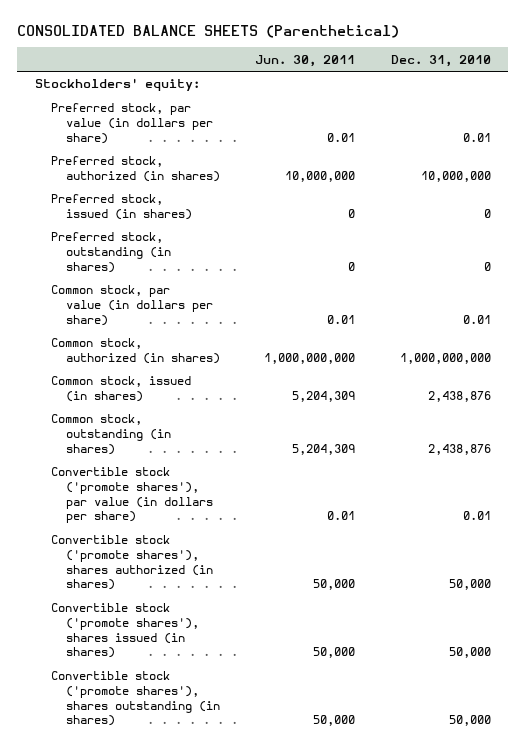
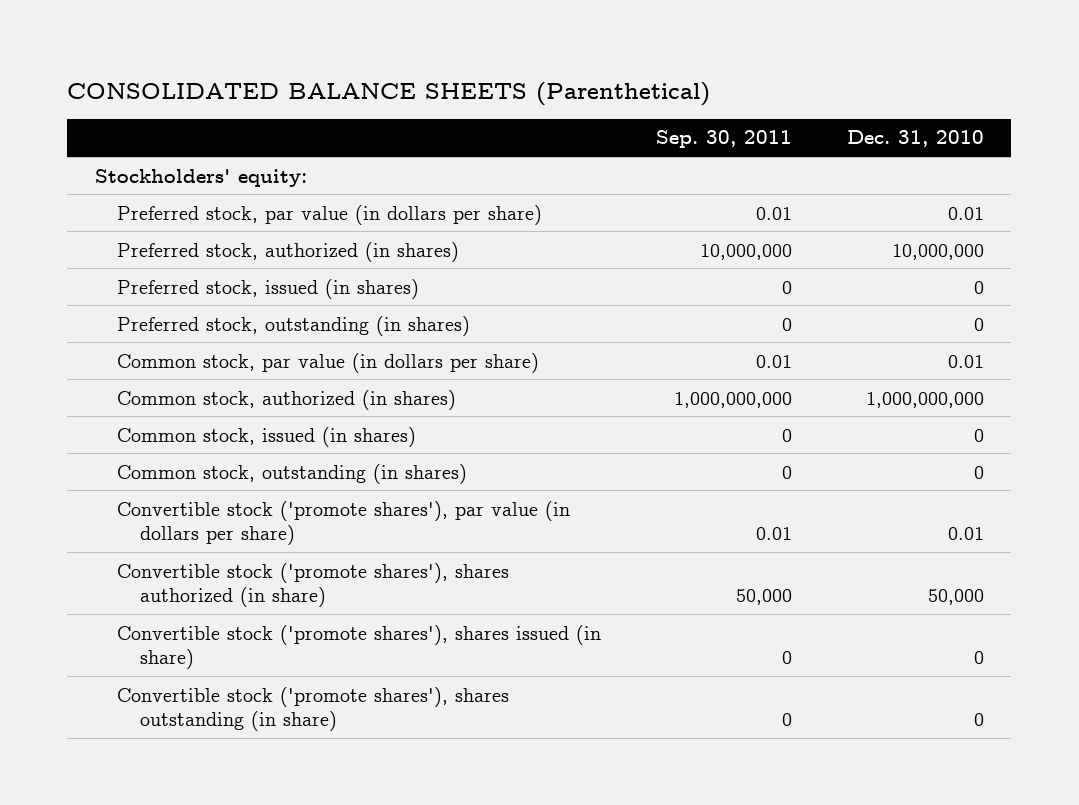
[255,54,356,67] Jun. 30, 2011 -> none
none -> [656,130,793,149] Sep. 30, 2011
[427,390,491,402] 2,438,876 -> [973,428,984,442] 0
[427,443,491,455] 2,438,876 -> [973,465,984,479] 0
[50,535,214,591] Convertible stock ('promote shares'), shares authorized (in shares) -> [117,562,510,607] Convertible stock ('promote shares'), shares authorized (in share)
[50,603,200,659] Convertible stock ('promote shares'), shares issued (in shares) -> [117,624,602,669] Convertible stock ('promote shares'), shares issued (in share)
[448,647,491,659] 50,000 -> [973,650,984,664] 0
[50,671,221,727] Convertible stock ('promote shares'), shares outstanding (in shares) -> [117,686,510,731] Convertible stock ('promote shares'), shares outstanding (in share)
[448,715,491,727] 50,000 -> [973,712,984,726] 0

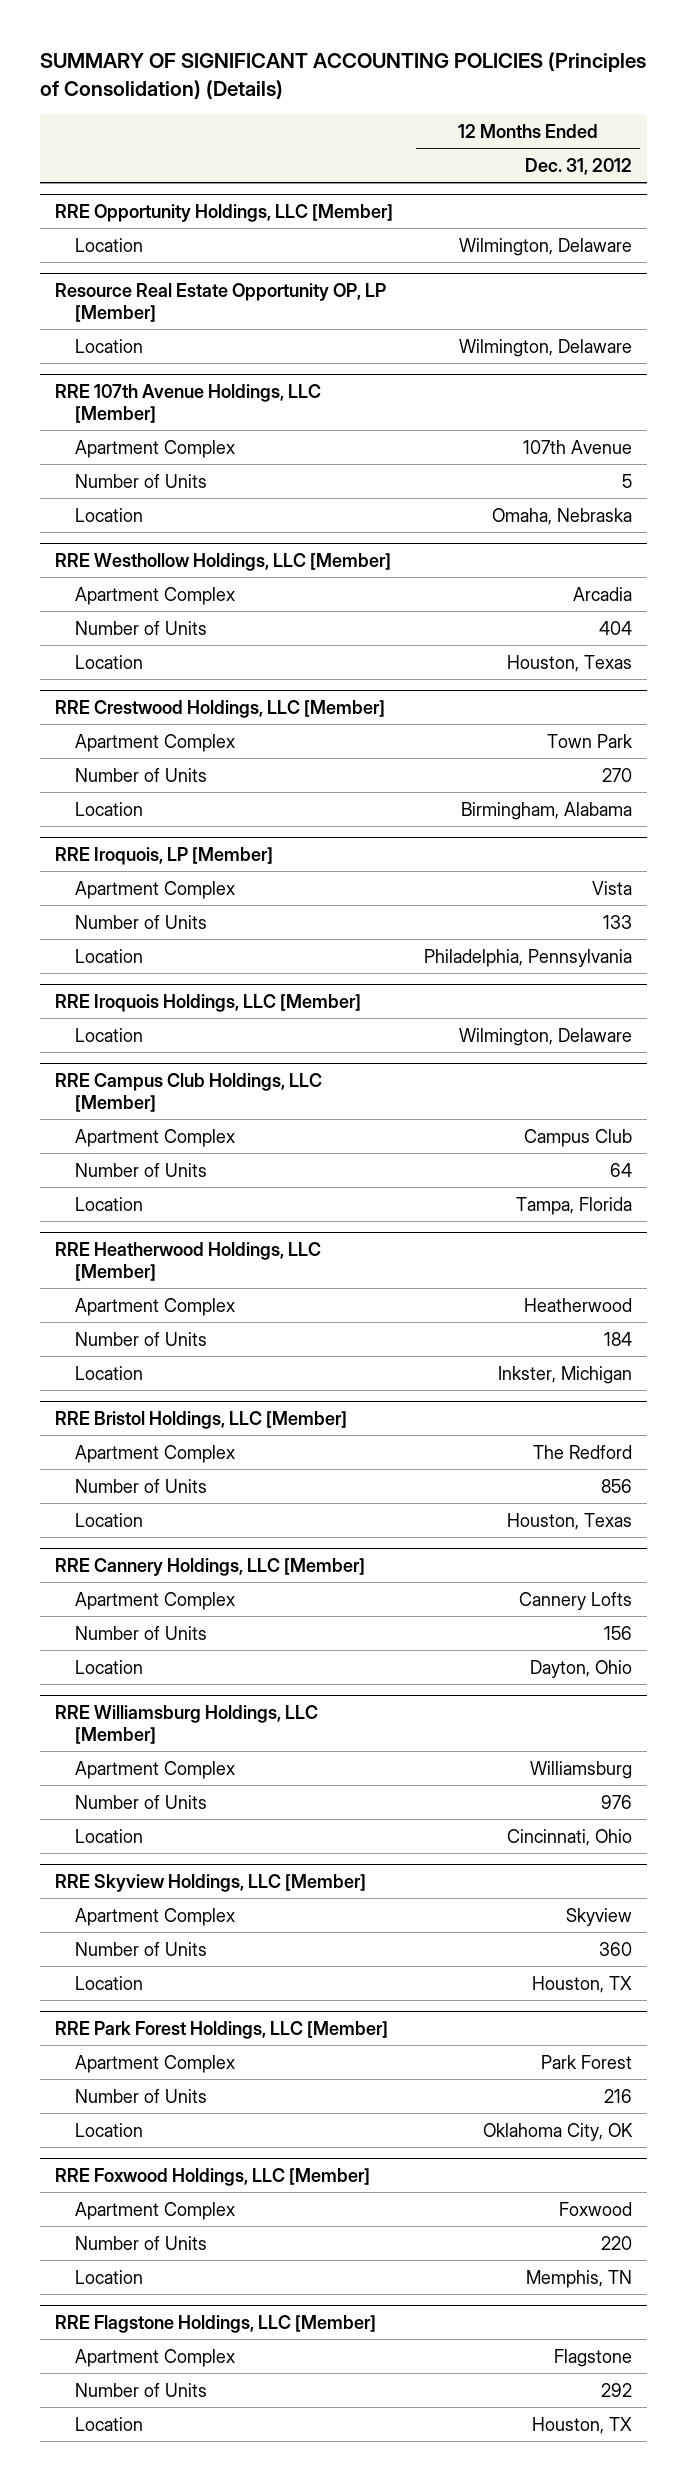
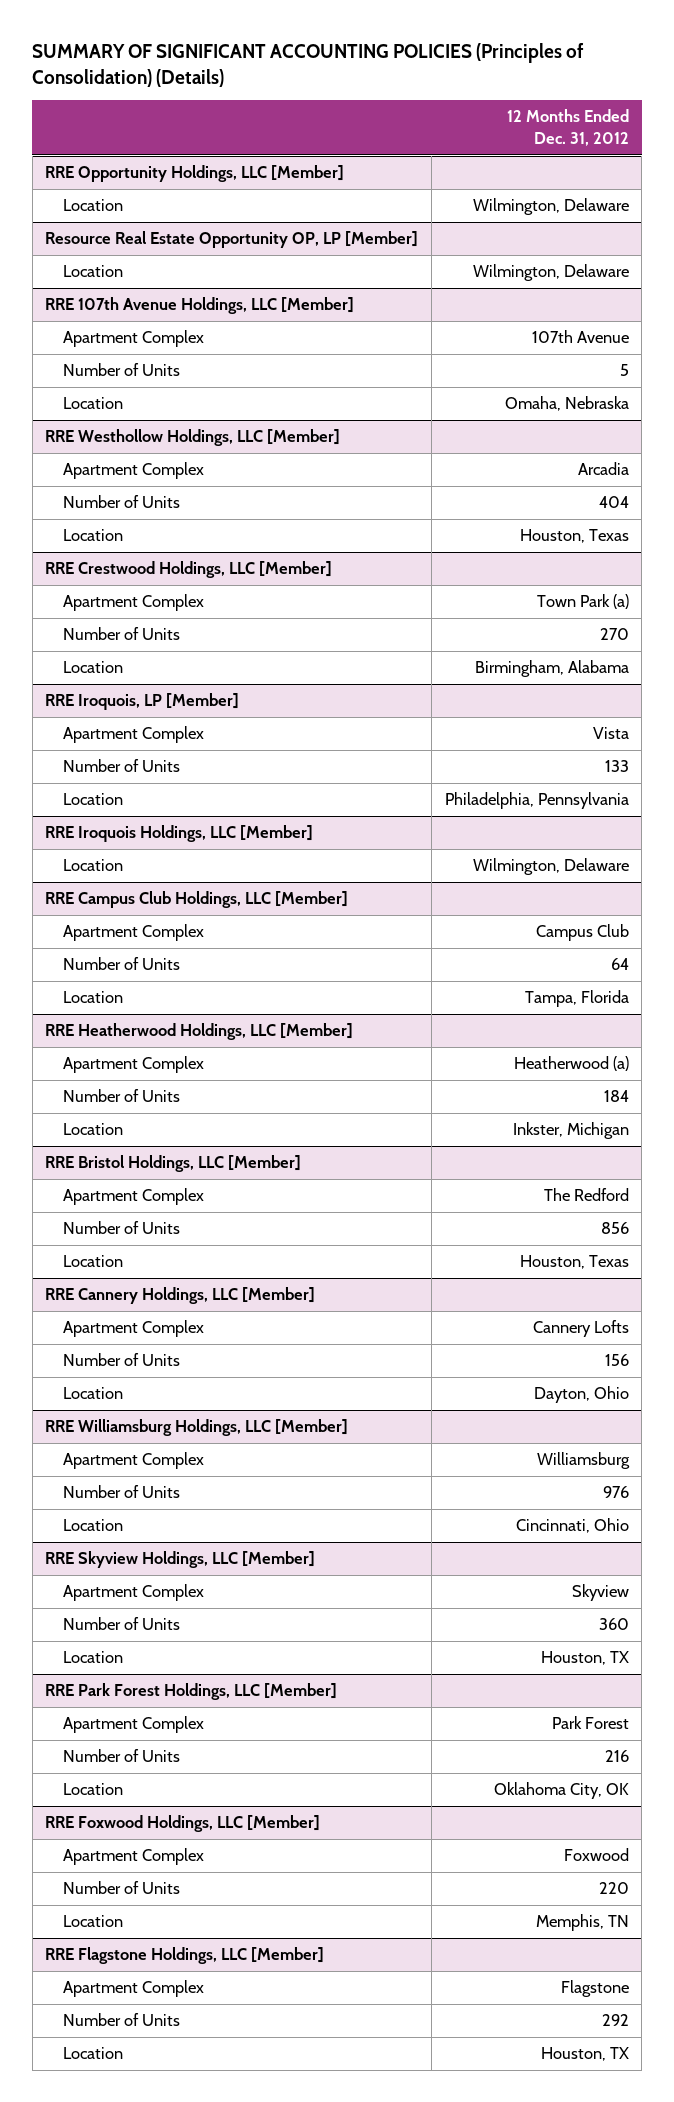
[547,733,634,748] Town Park -> [536,594,629,610] Town Park (a)
[524,1297,633,1312] Heatherwood -> [513,1056,629,1072] Heatherwood (a)

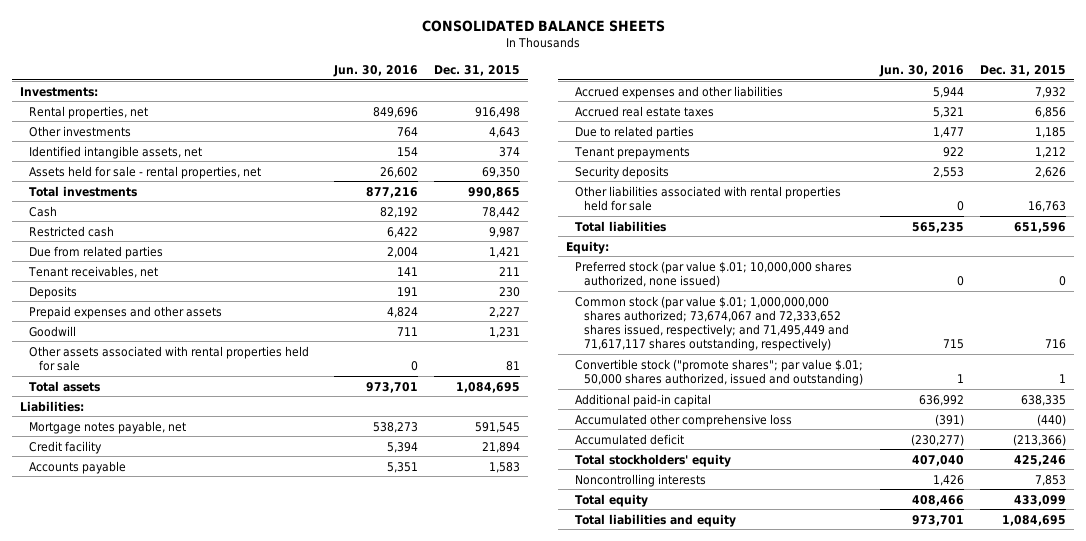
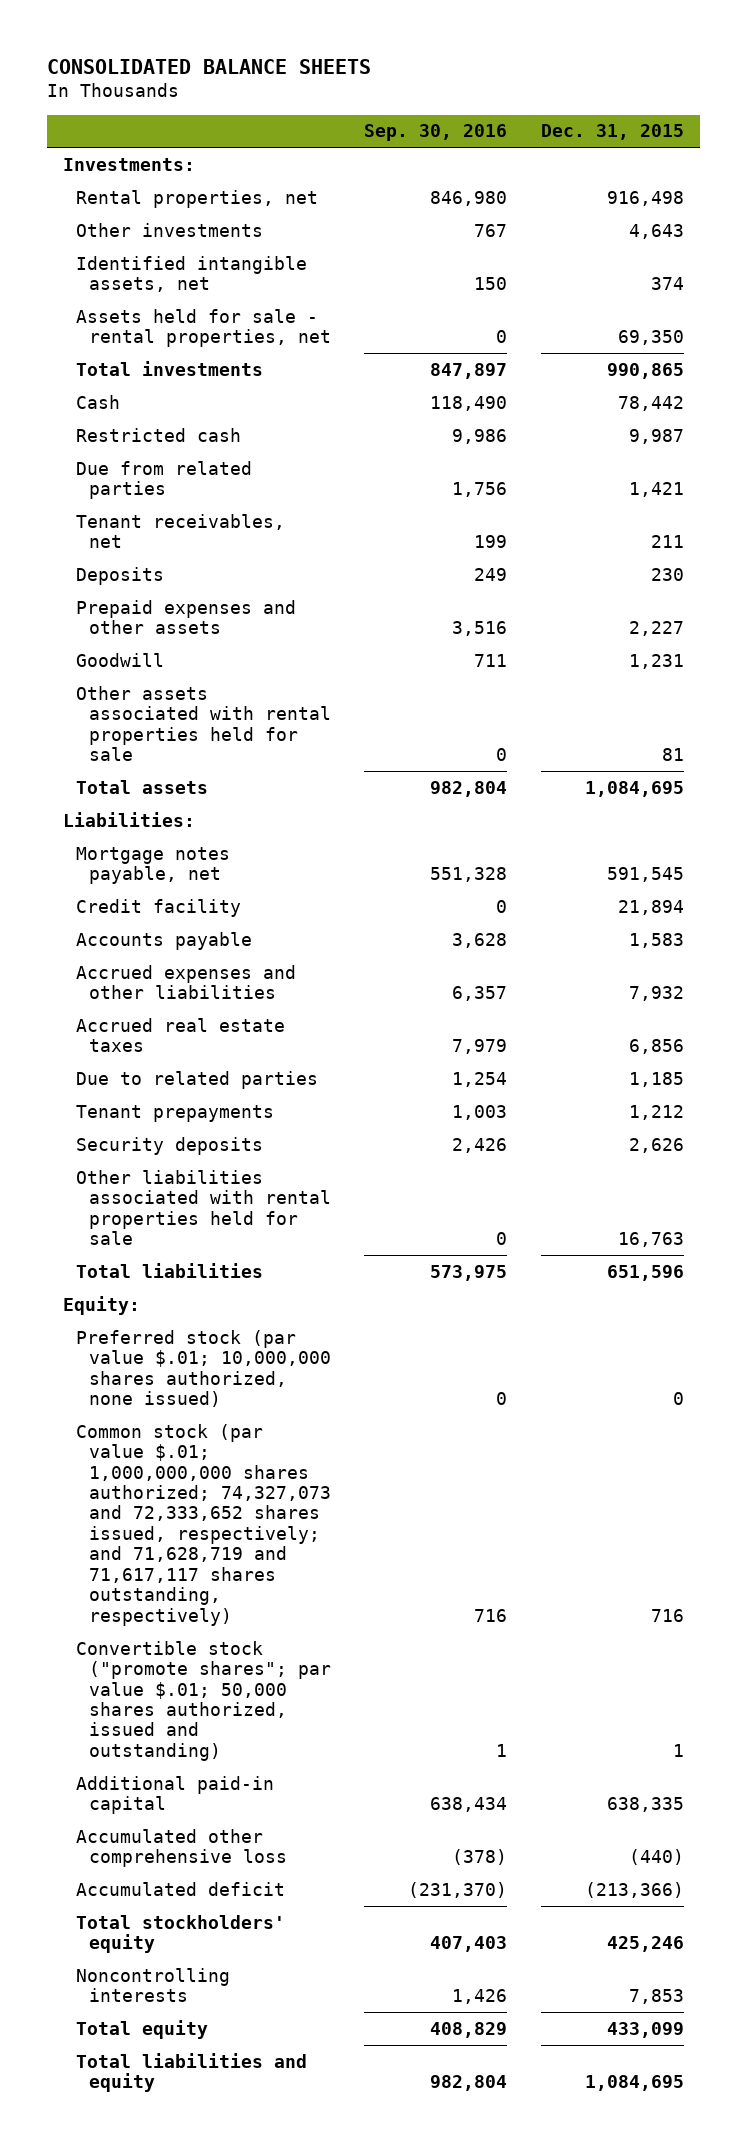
[332,64,418,77] Jun. 30, 2016 -> none
none -> [364,124,508,142] Sep. 30, 2016
[575,295,850,352] Common stock (par value $.01; 1,000,000,000 shares authorized; 73,674,067 and 72,333,652 shares issued, respectively; and 71,495,449 and 71,617,117 shares outstanding, respectively) -> [76,1423,331,1626] Common stock (par value $.01; 1,000,000,000 shares authorized; 74,327,073 and 72,333,652 shares issued, respectively; and 71,628,719 and 71,617,117 shares outstanding, respectively)

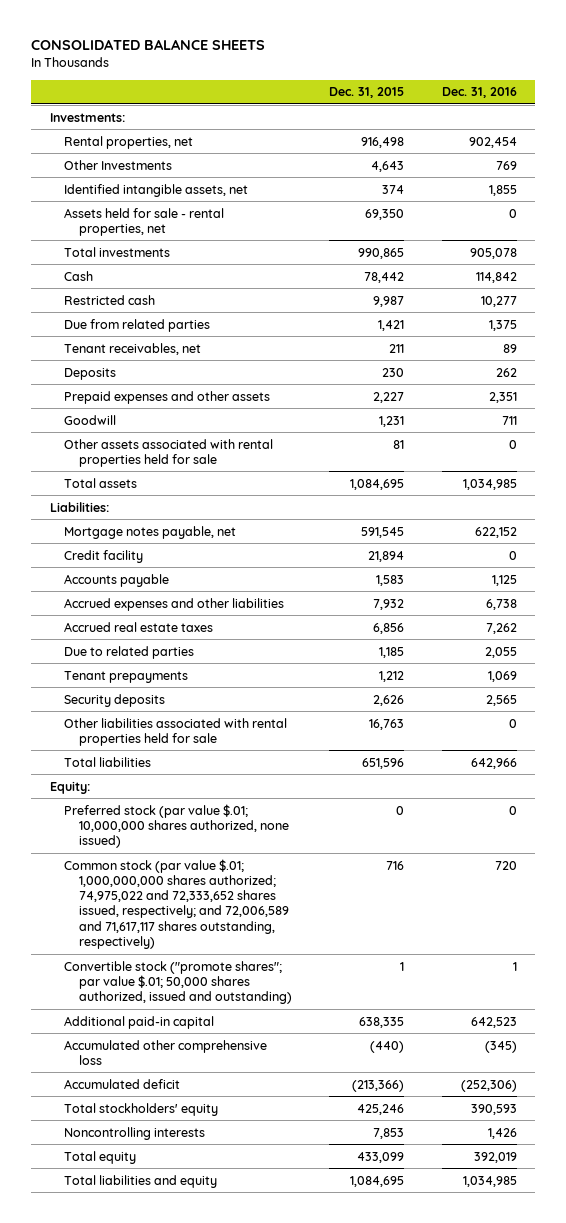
[364,124,508,142] Sep. 30, 2016 -> none
none -> [441,87,517,99] Dec. 31, 2016
[76,222,264,237] Other investments -> [64,159,173,170] Other Investments
[76,1423,331,1626] Common stock (par value $.01; 1,000,000,000 shares authorized; 74,327,073 and 72,333,652 shares issued, respectively; and 71,628,719 and 71,617,117 shares outstanding, respectively) -> [64,858,289,950] Common stock (par value $.01; 1,000,000,000 shares authorized; 74,975,022 and 72,333,652 shares issued, respectively; and 72,006,589 and 71,617,117 shares outstanding, respectively)

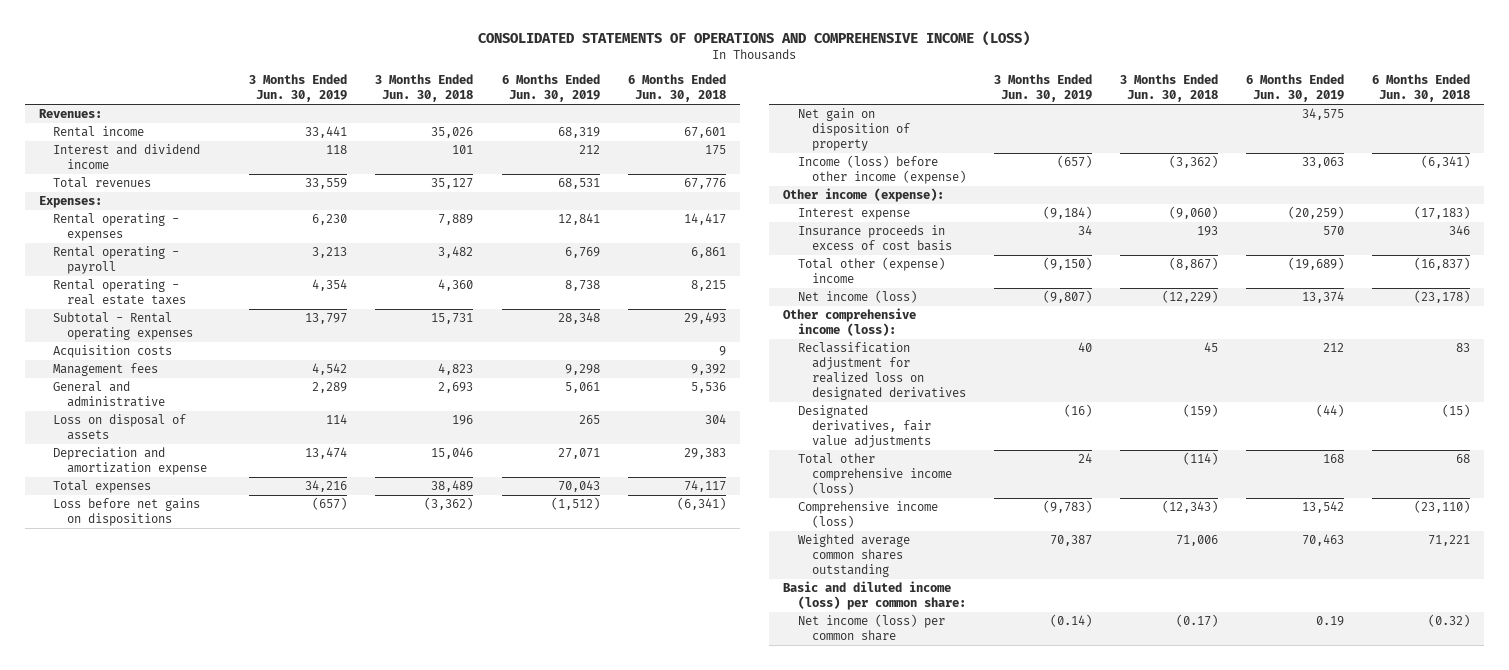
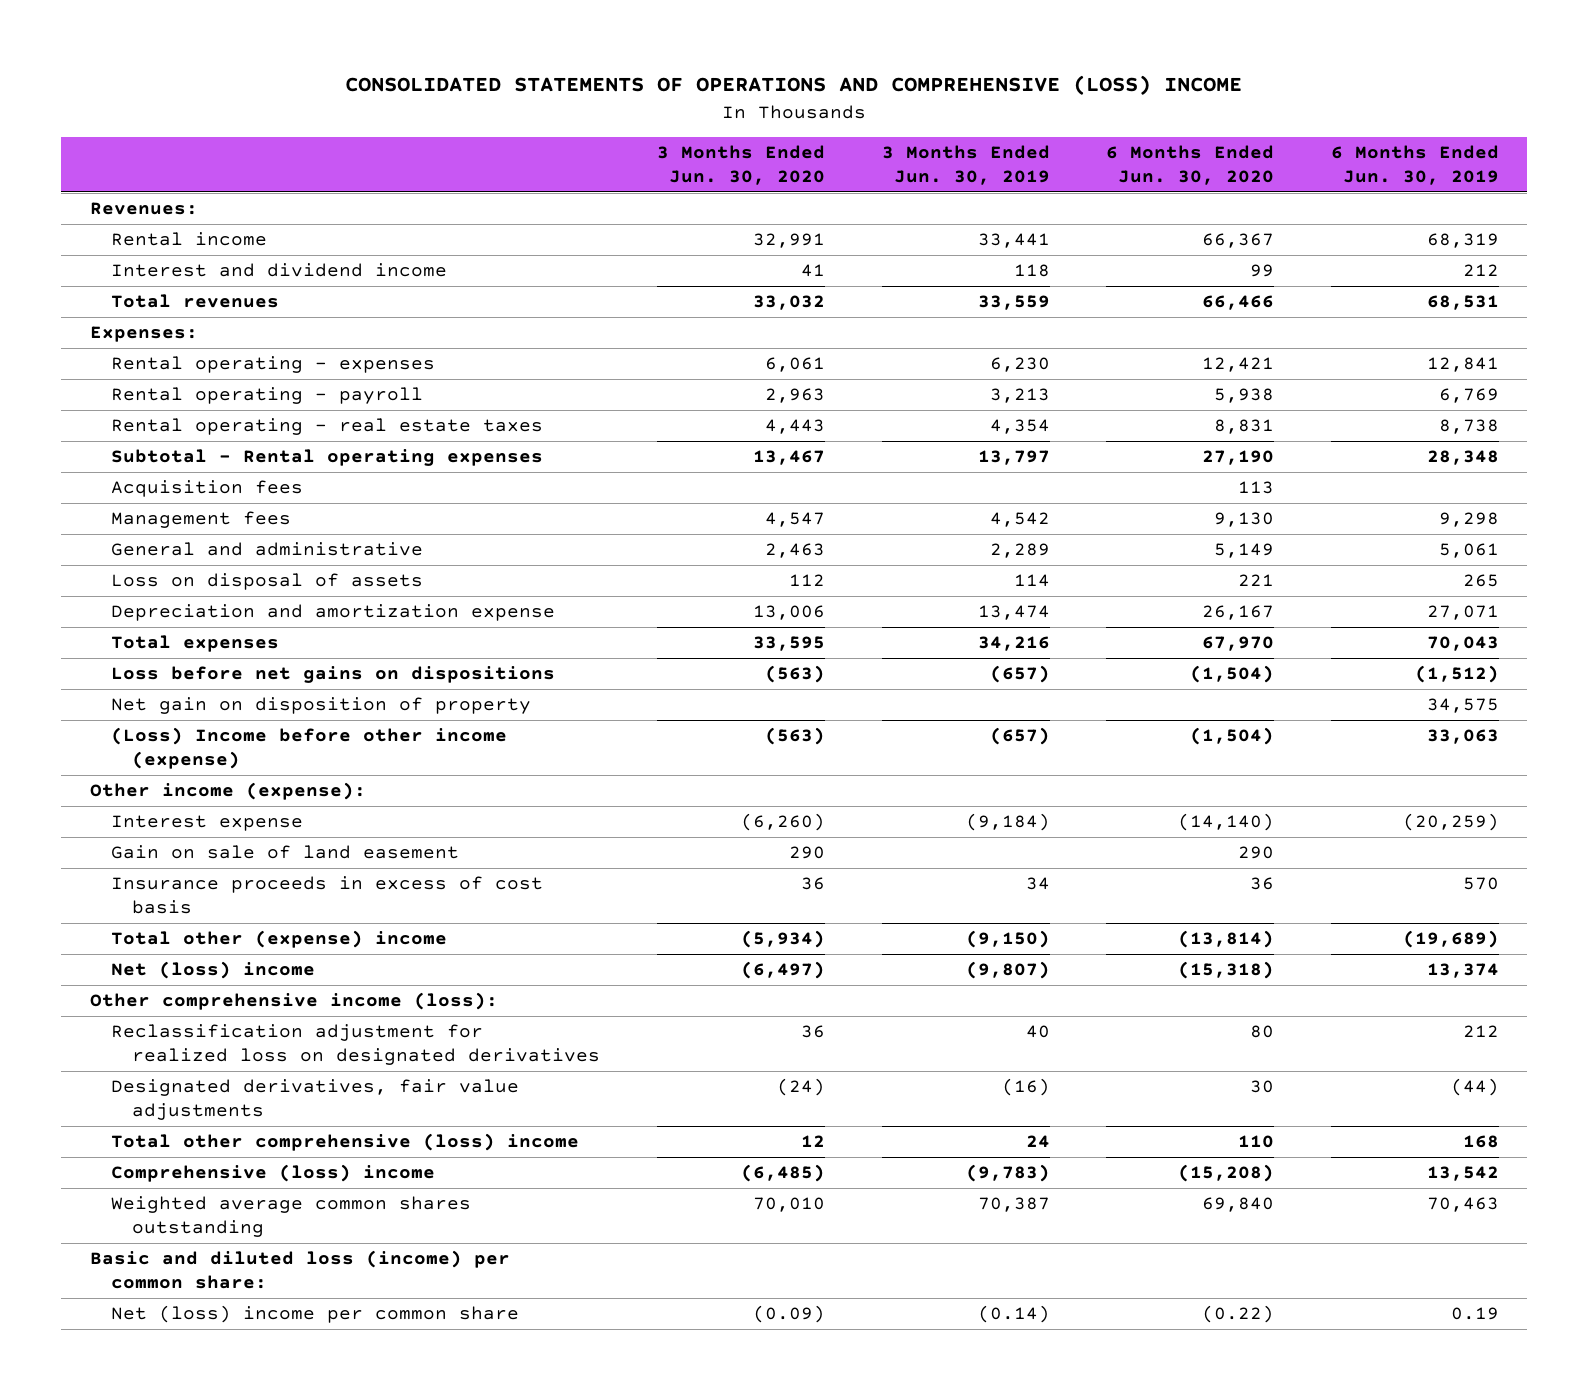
[478,31,1031,47] CONSOLIDATED STATEMENTS OF OPERATIONS AND COMPREHENSIVE INCOME (LOSS) -> [345,75,1243,96] CONSOLIDATED STATEMENTS OF OPERATIONS AND COMPREHENSIVE (LOSS) INCOME
[375,74,474,103] 3 Months Ended Jun. 30, 2018 -> none
[627,74,726,103] 6 Months Ended Jun. 30, 2018 -> none
none -> [656,145,825,185] 3 Months Ended Jun. 30, 2020
none -> [1106,145,1275,185] 6 Months Ended Jun. 30, 2020
[53,345,173,359] Acquisition costs -> [110,480,303,498] Acquisition fees
[797,155,966,185] Income (loss) before other income (expense) -> [110,727,507,770] (Loss) Income before other income (expense)
none -> [110,845,459,860] Gain on sale of land easement
[797,290,917,304] Net income (loss) -> [110,961,315,980] Net (loss) income
[797,453,952,496] Total other comprehensive income (loss) -> [110,1133,579,1152] Total other comprehensive (loss) income
[797,501,938,529] Comprehensive income (loss) -> [110,1164,435,1183] Comprehensive (loss) income
[783,581,966,611] Basic and diluted income (loss) per common share: -> [89,1250,510,1290] Basic and diluted loss (income) per common share:
[797,614,945,642] Net income (loss) per common share -> [110,1305,519,1324] Net (loss) income per common share

